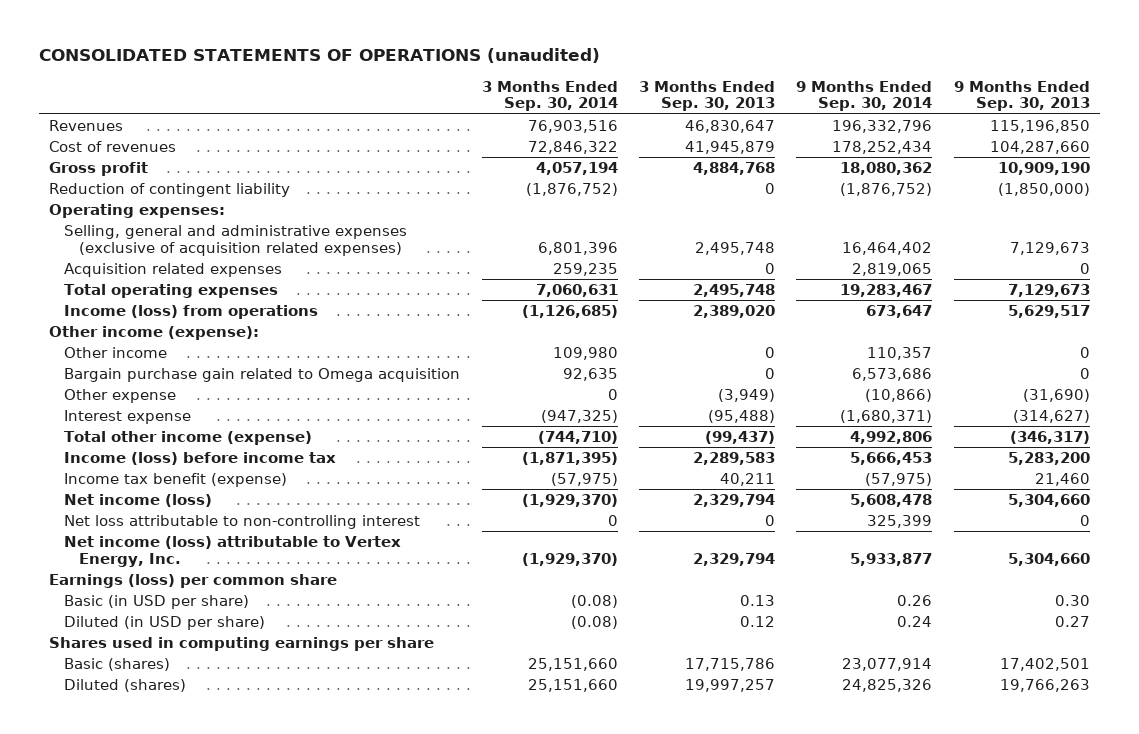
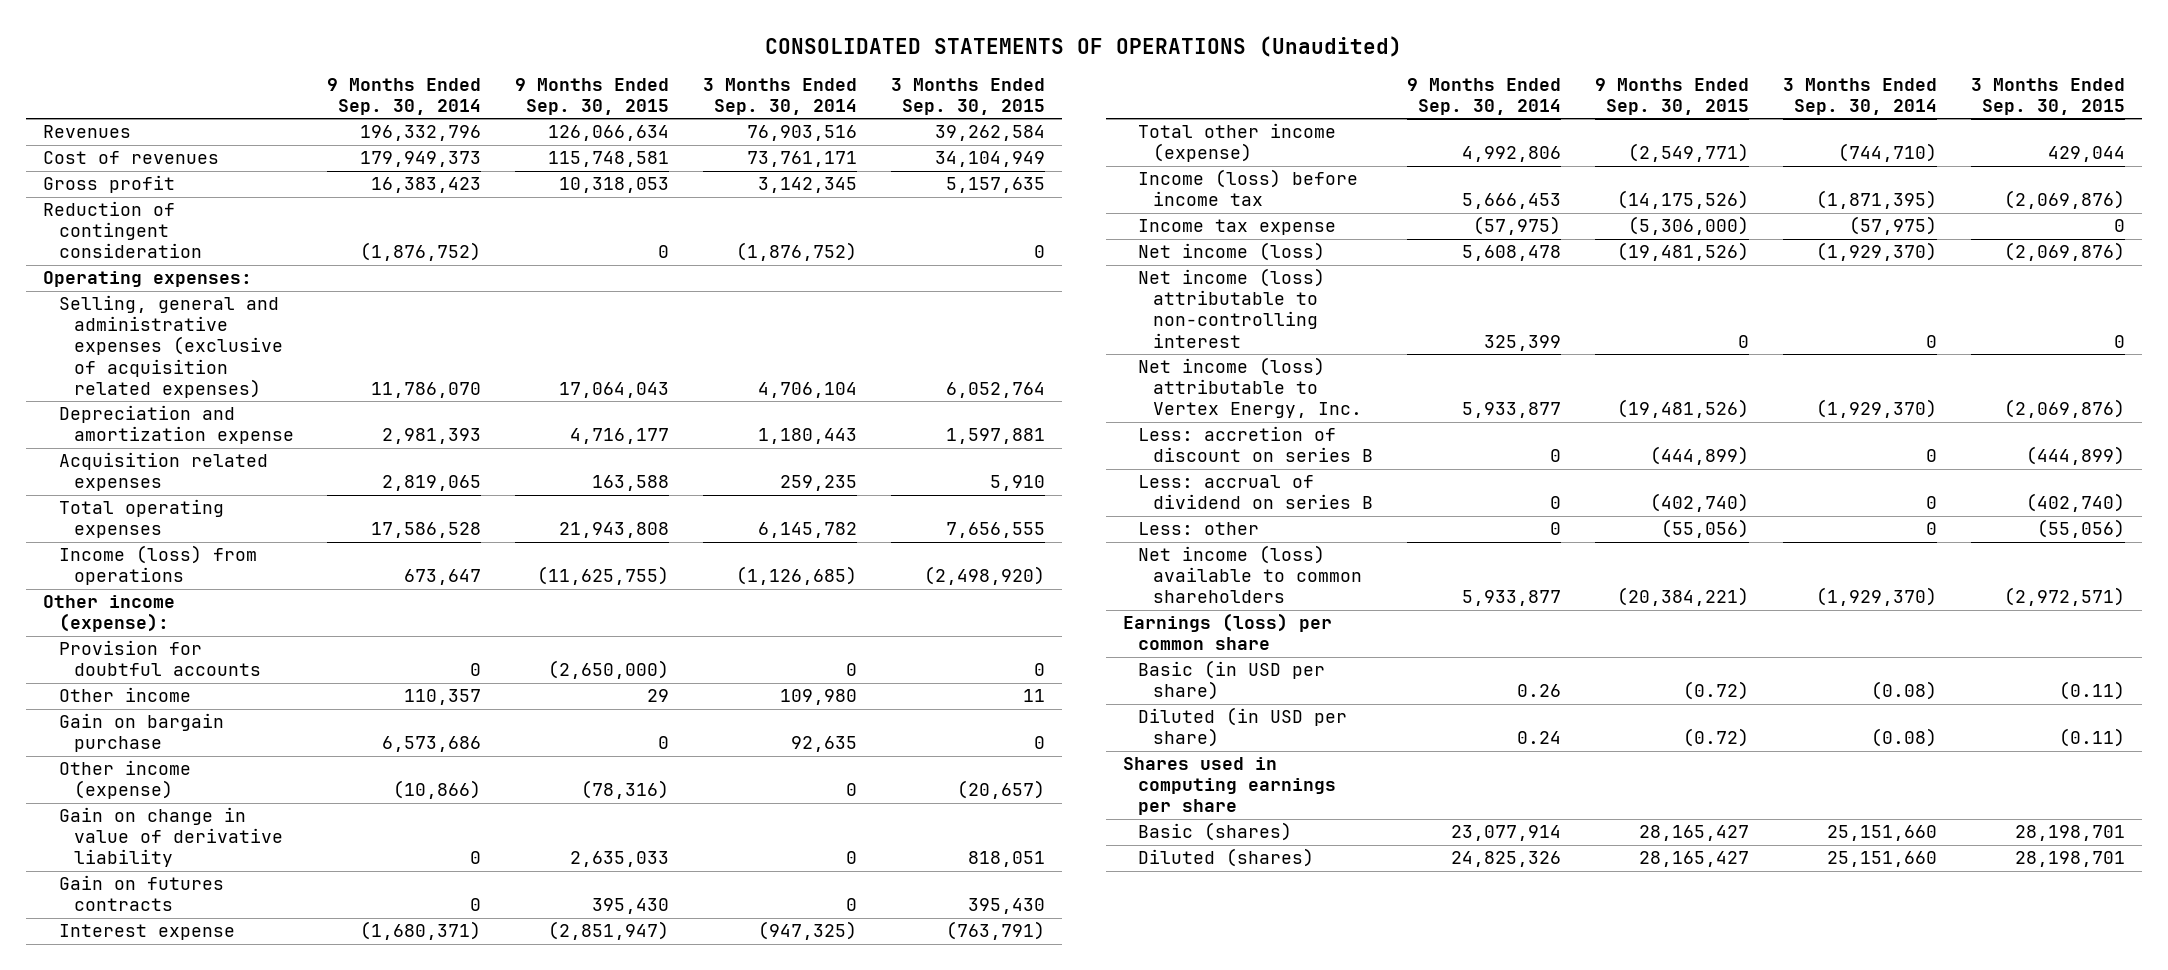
[38,48,600,64] CONSOLIDATED STATEMENTS OF OPERATIONS (unaudited) -> [765,35,1403,57] CONSOLIDATED STATEMENTS OF OPERATIONS (Unaudited)
[638,80,775,112] 3 Months Ended Sep. 30, 2013 -> none
[953,80,1090,112] 9 Months Ended Sep. 30, 2013 -> none
none -> [515,77,670,115] 9 Months Ended Sep. 30, 2015
none -> [891,77,1046,115] 3 Months Ended Sep. 30, 2015
[527,140,618,154] 72,846,322 -> [747,151,858,168] 73,761,171
[832,140,933,154] 178,252,434 -> [360,151,482,168] 179,949,373
[535,161,618,175] 4,057,194 -> [758,177,858,194] 3,142,345
[840,161,933,175] 18,080,362 -> [371,177,482,194] 16,383,423
[49,182,291,197] Reduction of contingent liability -> [43,201,202,259] Reduction of contingent consideration
[537,241,618,255] 6,801,396 -> [758,381,858,398] 4,706,104
[842,241,933,255] 16,464,402 -> [371,381,482,398] 11,786,070
none -> [58,405,294,445] Depreciation and amortization expense
[535,283,618,297] 7,060,631 -> [758,522,858,539] 6,145,782
[840,283,933,297] 19,283,467 -> [371,522,482,539] 17,586,528
none -> [58,640,261,677] Provision for doubtful accounts
[64,367,461,382] Bargain purchase gain related to Omega acquisition -> [58,713,224,753] Gain on bargain purchase
[64,388,177,403] Other expense -> [58,760,191,800] Other income (expense)
none -> [58,807,283,868] Gain on change in value of derivative liability
none -> [58,875,224,912] Gain on futures contracts
[64,472,288,487] Income tax benefit (expense) -> [1138,219,1337,236] Income tax expense
[64,514,421,529] Net loss attributable to non-controlling interest -> [1138,268,1326,348] Net income (loss) attributable to non-controlling interest
none -> [1138,426,1374,463] Less: accretion of discount on series B
none -> [1138,475,1374,510] Less: accrual of dividend on series B
none -> [1138,522,1260,536] Less: other
none -> [1138,545,1363,604] Net income (loss) available to common shareholders

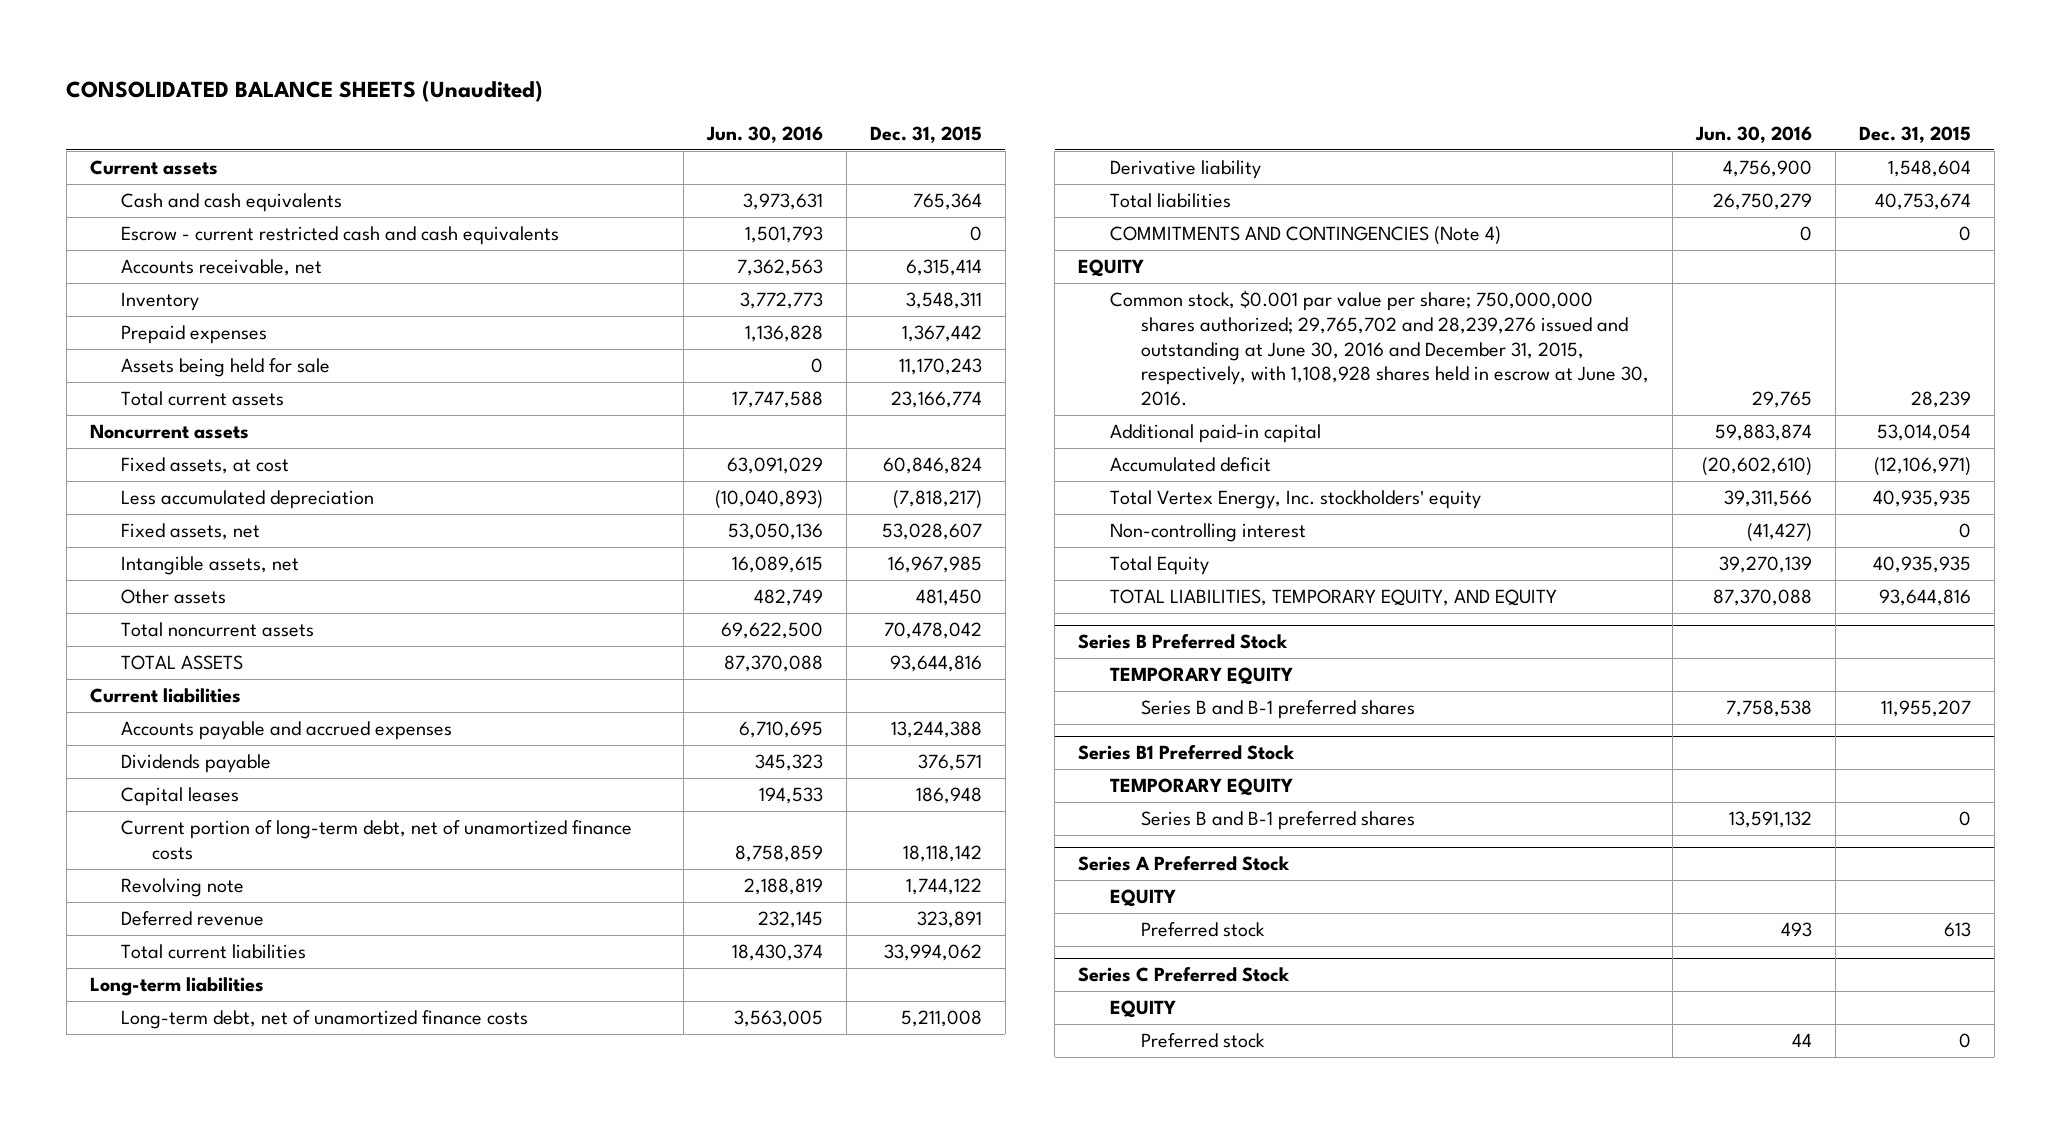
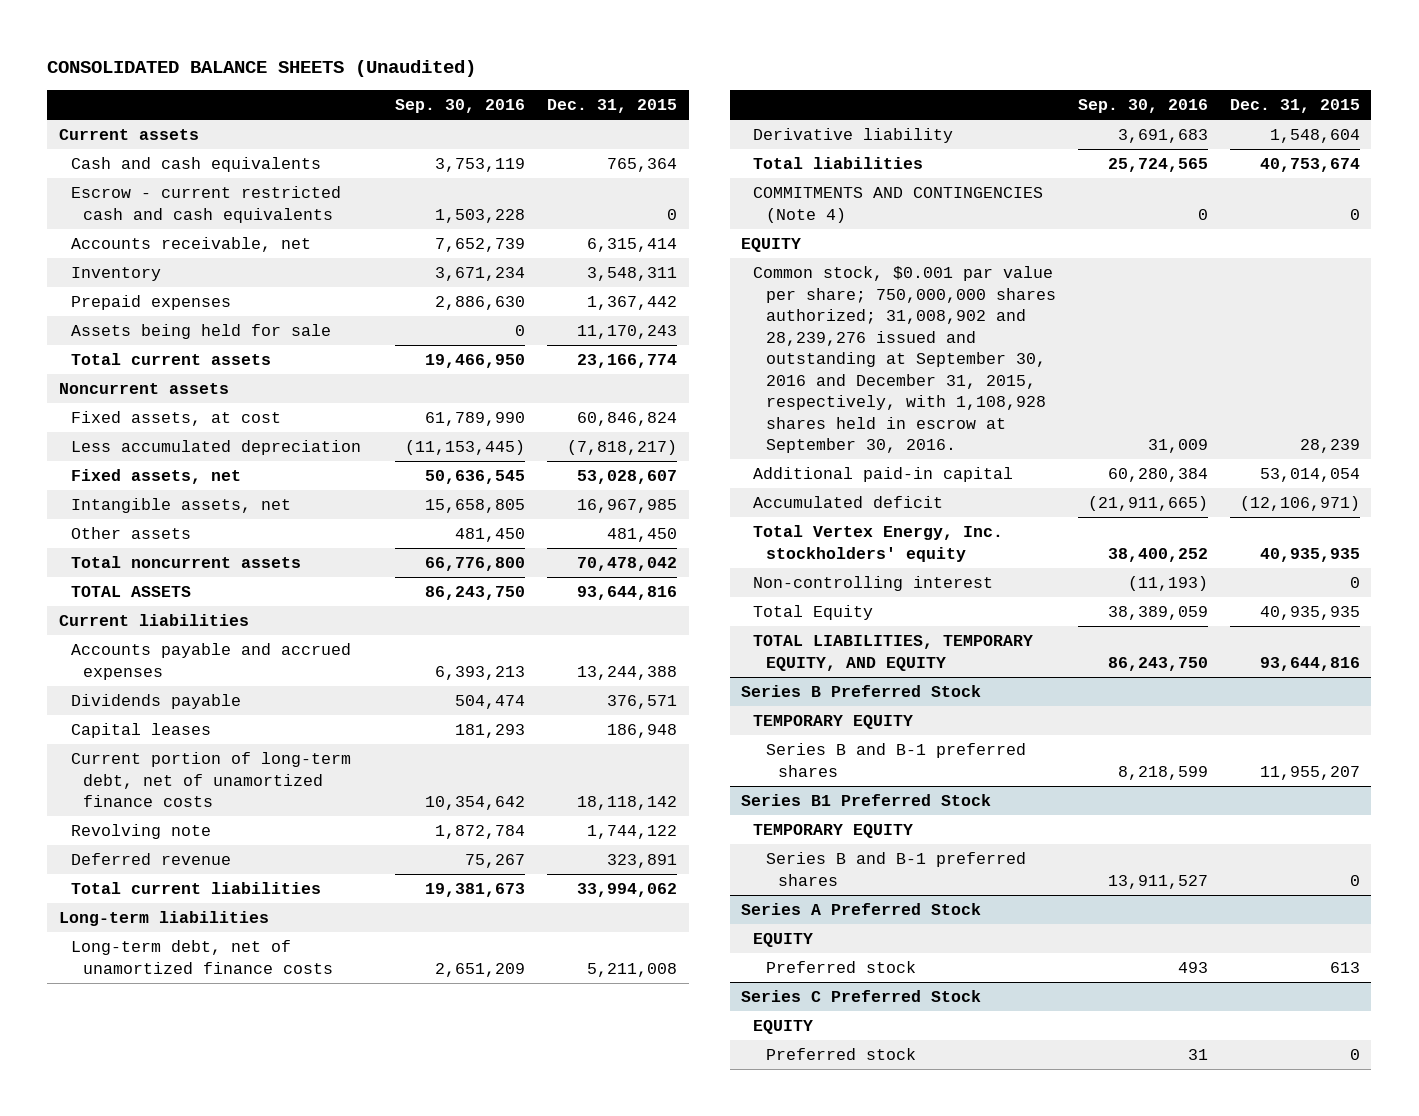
[705,125,823,143] Jun. 30, 2016 -> none
none -> [395,98,526,113] Sep. 30, 2016
[1109,290,1649,407] Common stock, $0.001 par value per share; 750,000,000 shares authorized; 29,765,702 and 28,239,276 issued and outstanding at June 30, 2016 and December 31, 2015, respectively, with 1,108,928 shares held in escrow at June 30, 2016. -> [753,266,1056,454] Common stock, $0.001 par value per share; 750,000,000 shares authorized; 31,008,902 and 28,239,276 issued and outstanding at September 30, 2016 and December 31, 2015, respectively, with 1,108,928 shares held in escrow at September 30, 2016.

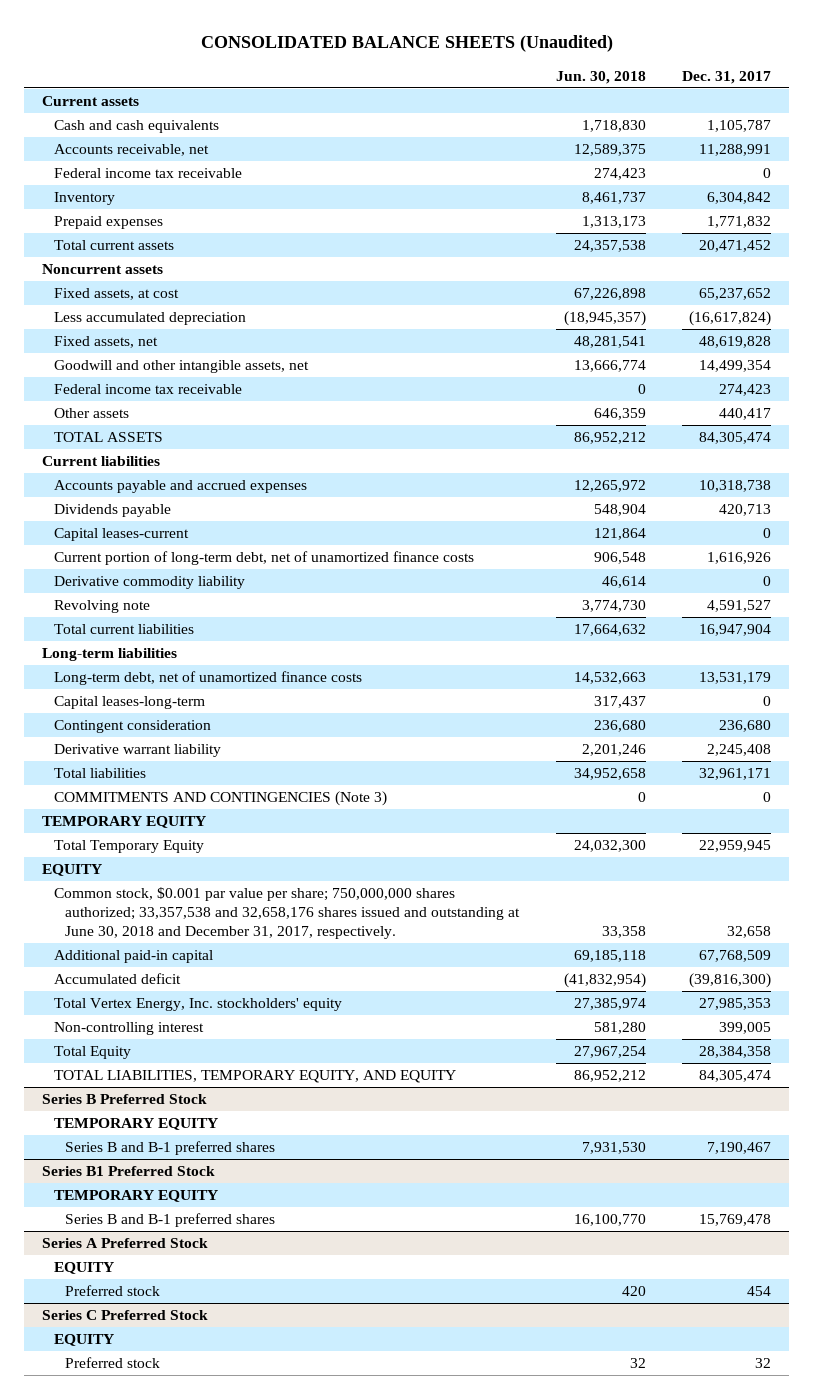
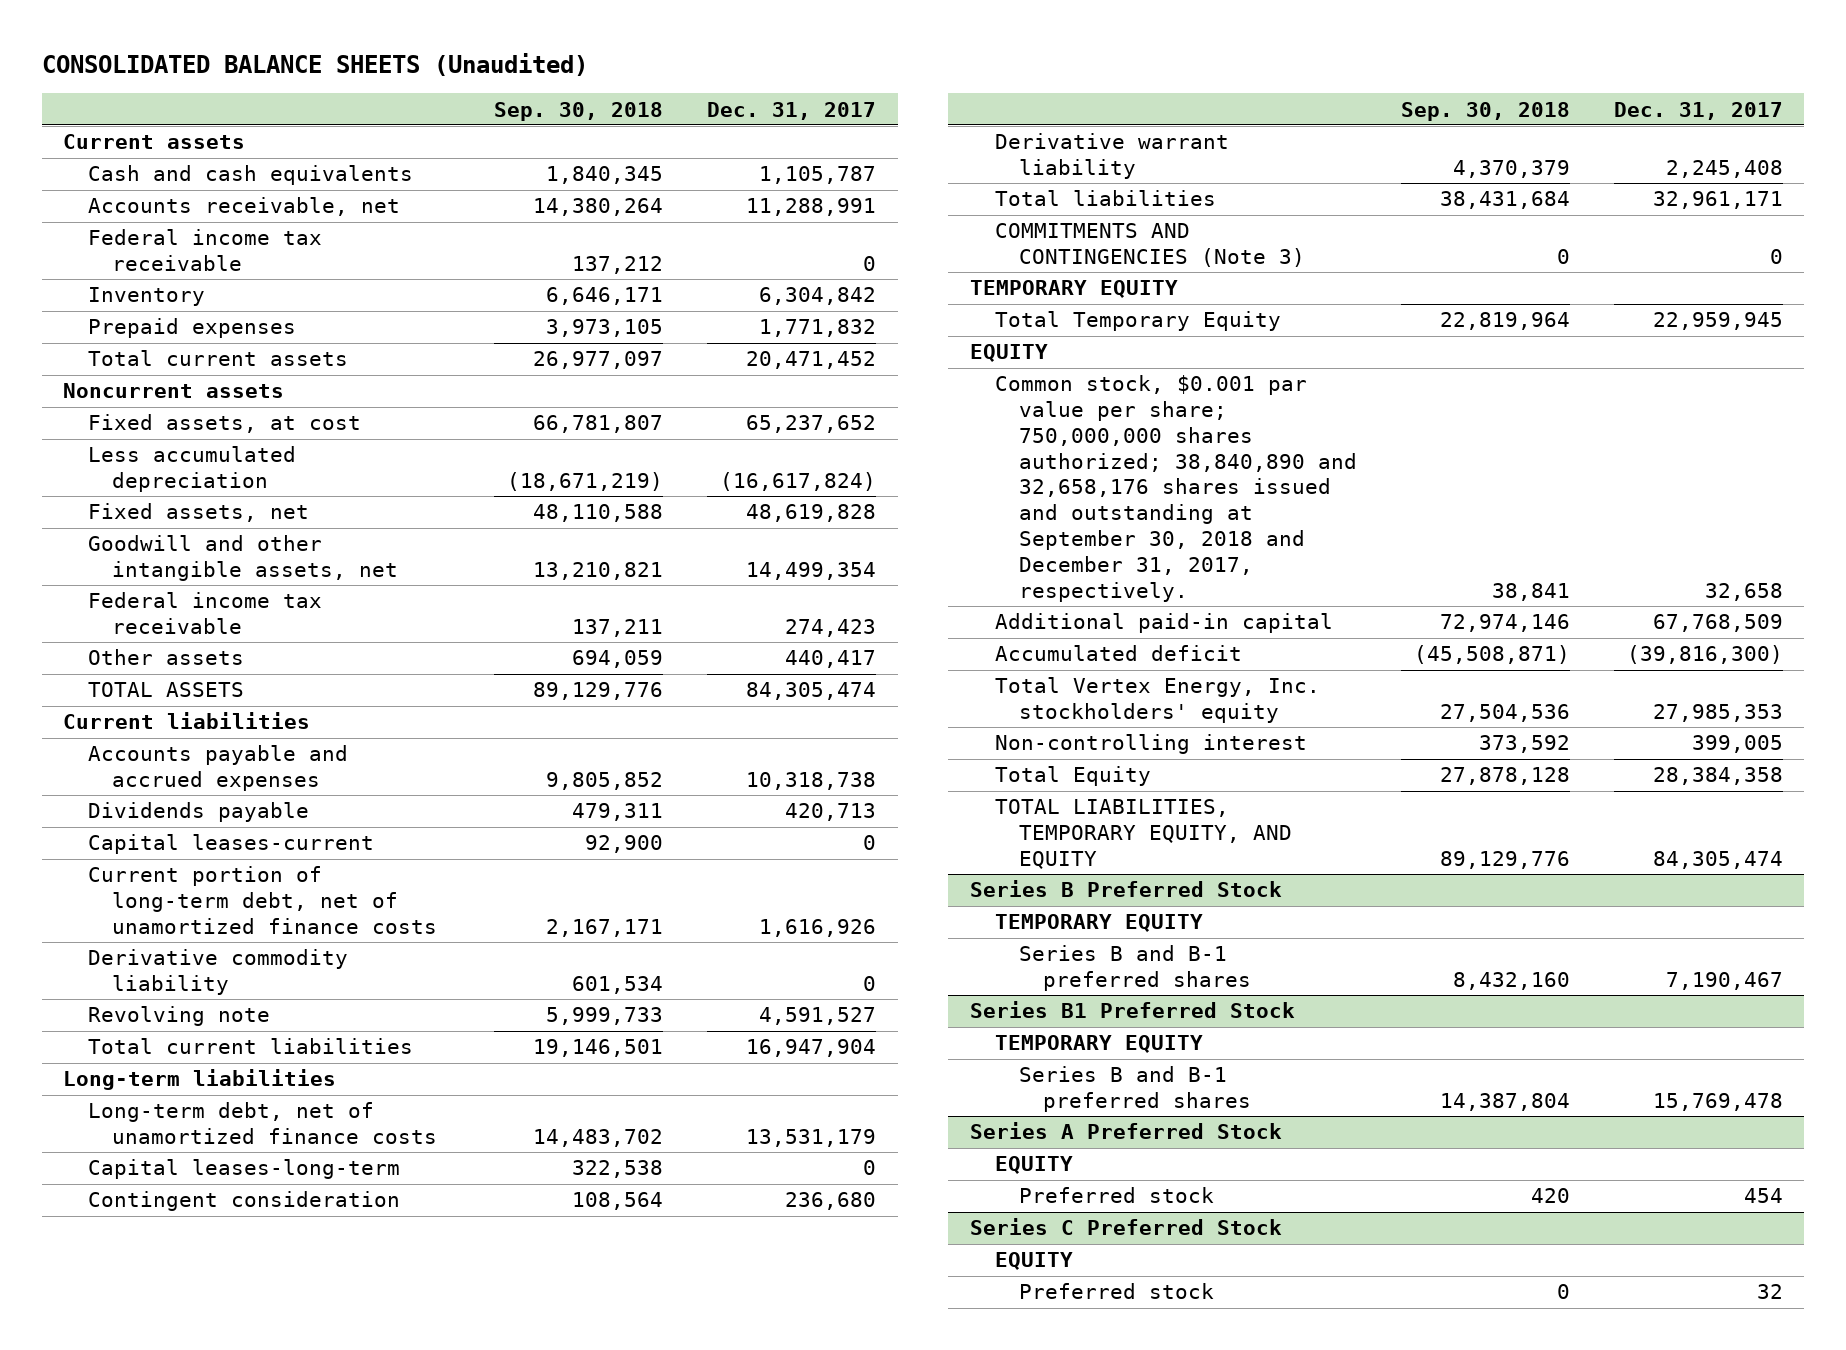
[555,70,646,84] Jun. 30, 2018 -> none
none -> [493,101,663,121] Sep. 30, 2018
[53,887,521,940] Common stock, $0.001 par value per share; 750,000,000 shares authorized; 33,357,538 and 32,658,176 shares issued and outstanding at June 30, 2018 and December 31, 2017, respectively. -> [994,375,1357,602] Common stock, $0.001 par value per share; 750,000,000 shares authorized; 38,840,890 and 32,658,176 shares issued and outstanding at September 30, 2018 and December 31, 2017, respectively.

